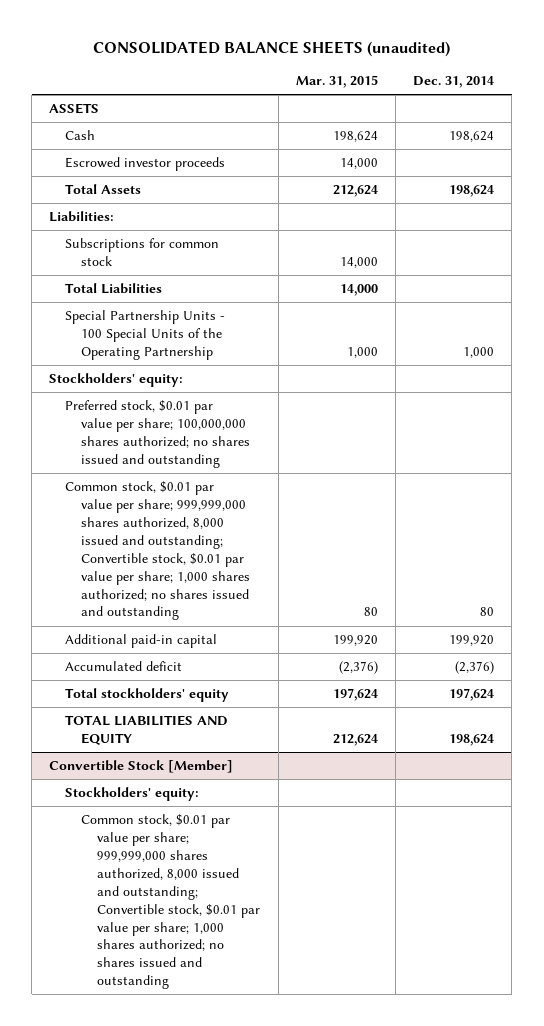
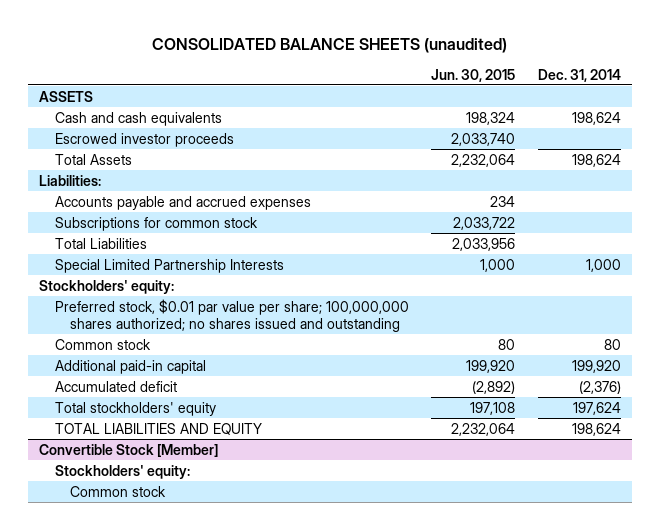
[295,75,378,89] Mar. 31, 2015 -> none
none -> [431,68,516,82] Jun. 30, 2015
[65,130,96,141] Cash -> [54,111,222,126] Cash and cash equivalents
none -> [54,195,311,210] Accounts payable and accrued expenses
[65,310,226,360] Special Partnership Units - 100 Special Units of the Operating Partnership -> [54,258,284,273] Special Limited Partnership Interests
[65,481,251,621] Common stock, $0.01 par value per share; 999,999,000 shares authorized, 8,000 issued and outstanding; Convertible stock, $0.01 par value per share; 1,000 shares authorized; no shares issued and outstanding -> [54,338,151,350] Common stock
[81,814,261,990] Common stock, $0.01 par value per share; 999,999,000 shares authorized, 8,000 issued and outstanding; Convertible stock, $0.01 par value per share; 1,000 shares authorized; no shares issued and outstanding -> [69,485,166,497] Common stock

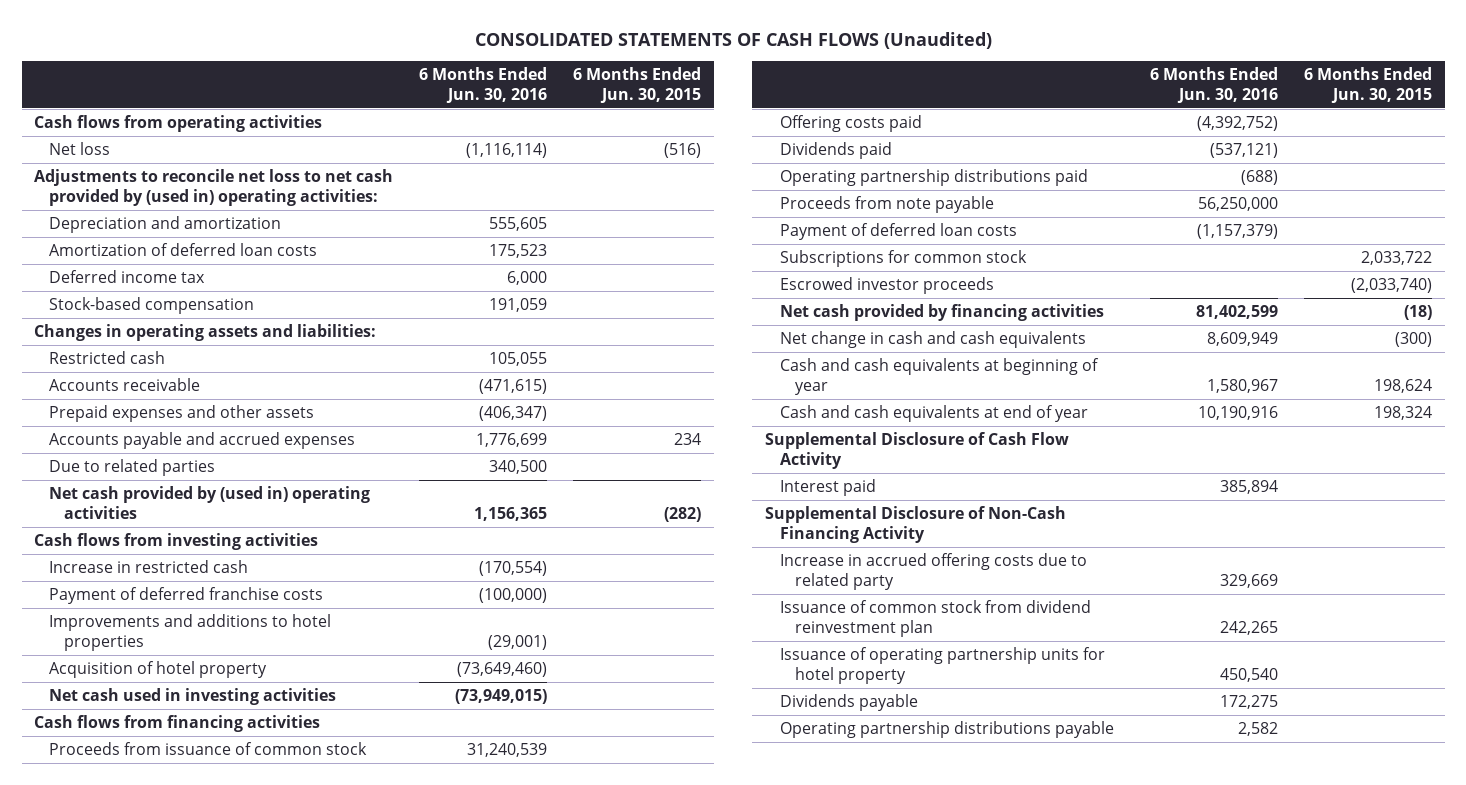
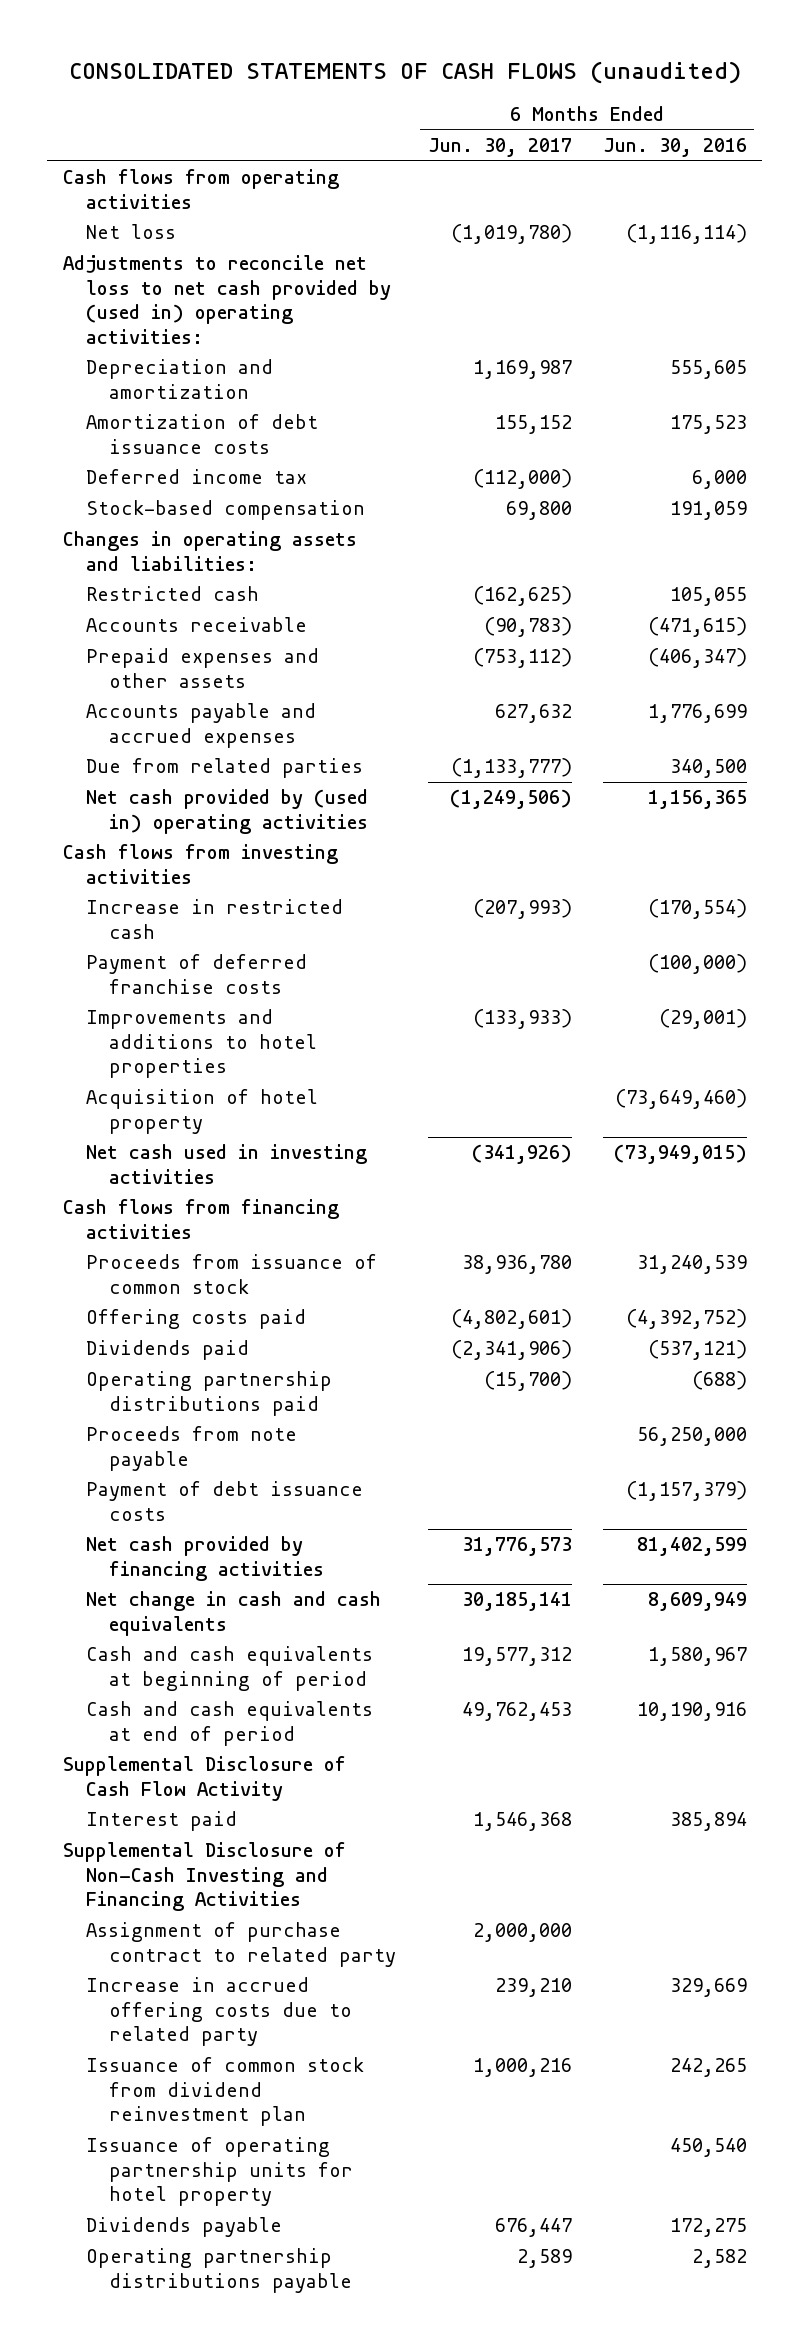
[475,31,993,49] CONSOLIDATED STATEMENTS OF CASH FLOWS (Unaudited) -> [68,60,741,84] CONSOLIDATED STATEMENTS OF CASH FLOWS (unaudited)
[572,66,701,104] 6 Months Ended Jun. 30, 2015 -> none
none -> [427,138,572,158] Jun. 30, 2017
[49,242,318,256] Amortization of deferred loan costs -> [86,414,319,454] Amortization of debt issuance costs
[49,458,216,476] Due to related parties -> [86,758,364,779] Due from related parties
[780,249,1028,267] Subscriptions for common stock -> none
[780,276,995,294] Escrowed investor proceeds -> none
[780,222,1018,240] Payment of deferred loan costs -> [86,1481,364,1521] Payment of debt issuance costs
[780,357,1100,395] Cash and cash equivalents at beginning of year -> [86,1646,374,1691] Cash and cash equivalents at beginning of period
[780,404,1089,422] Cash and cash equivalents at end of year -> [86,1701,374,1746] Cash and cash equivalents at end of period
[765,505,1067,543] Supplemental Disclosure of Non-Cash Financing Activity -> [62,1842,346,1912] Supplemental Disclosure of Non-Cash Investing and Financing Activities
none -> [86,1922,397,1967] Assignment of purchase contract to related party

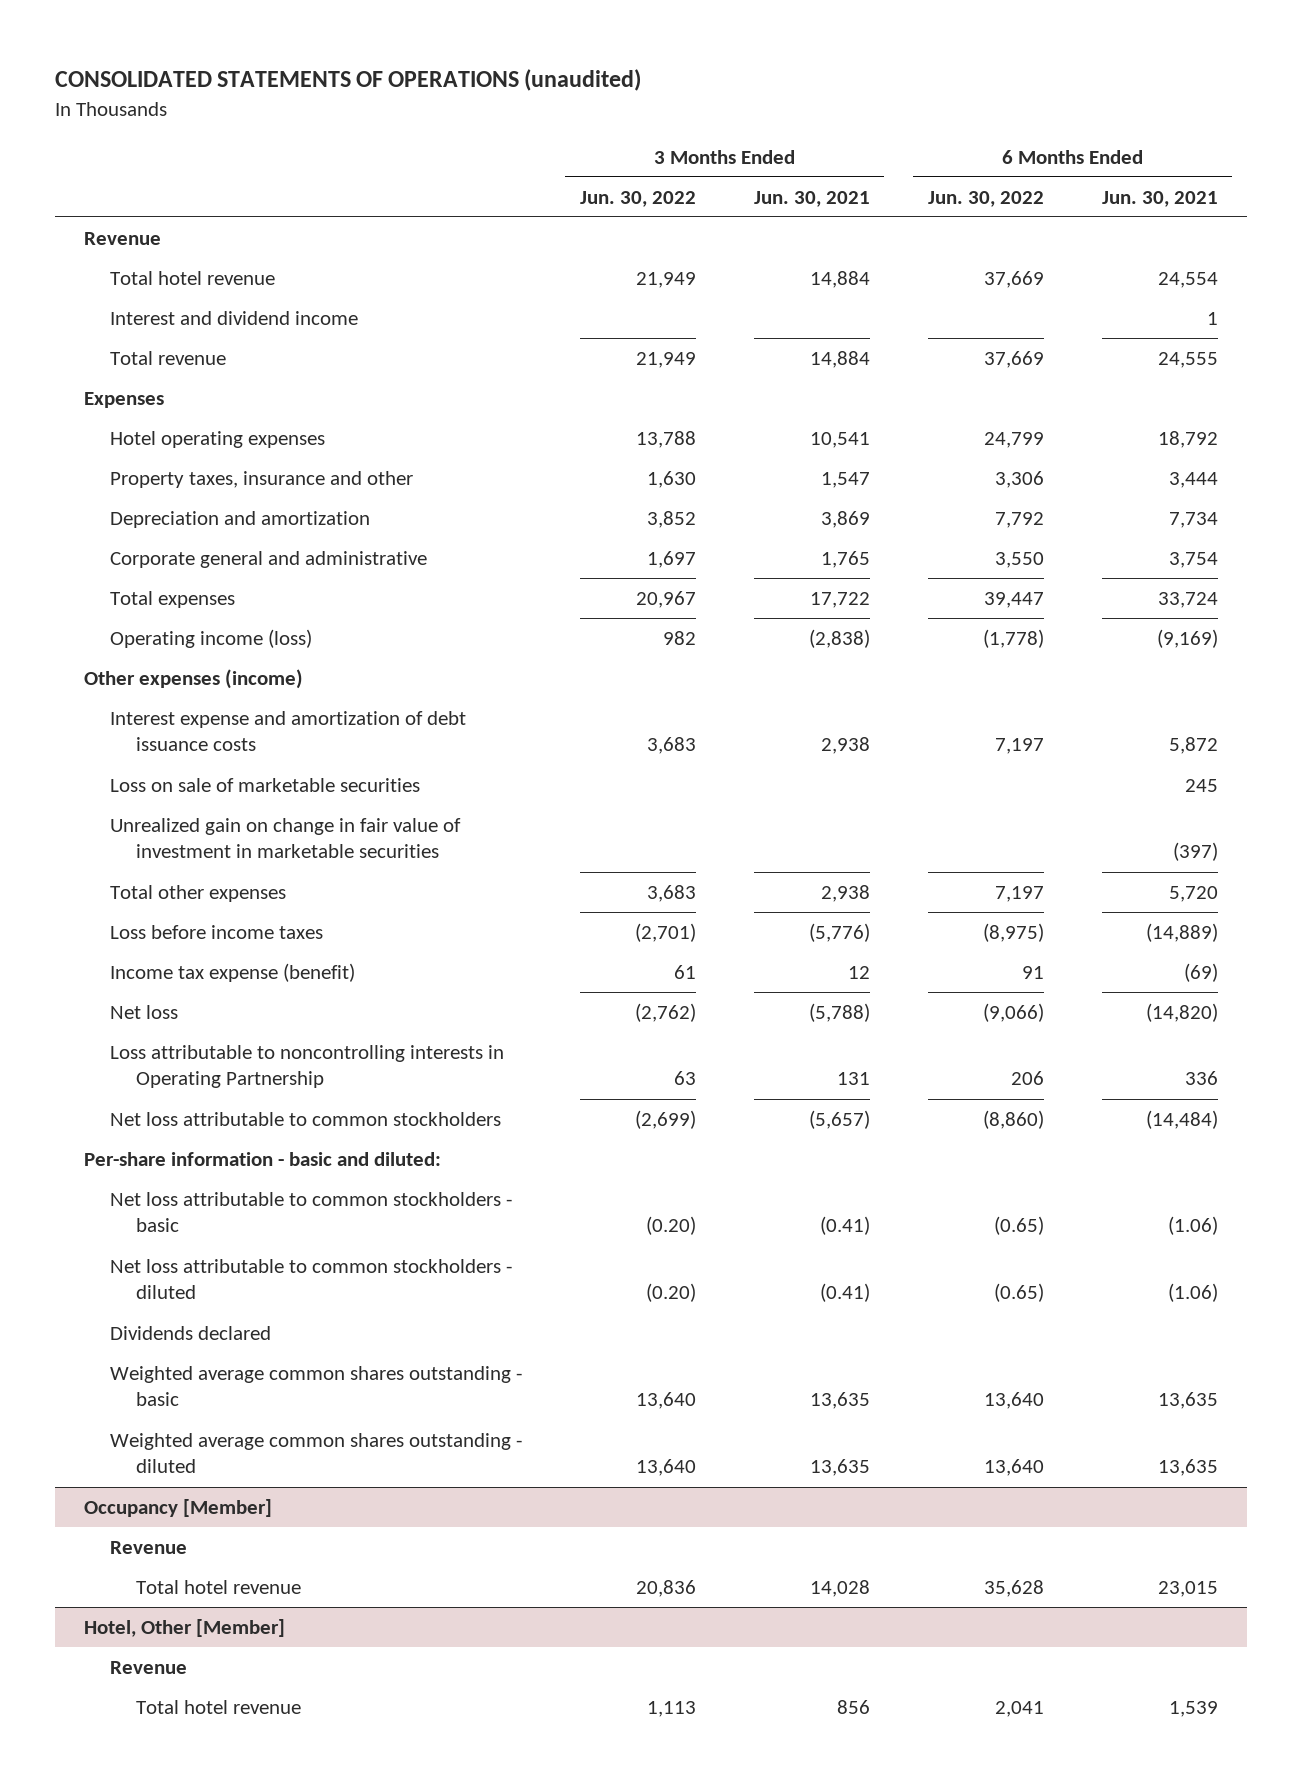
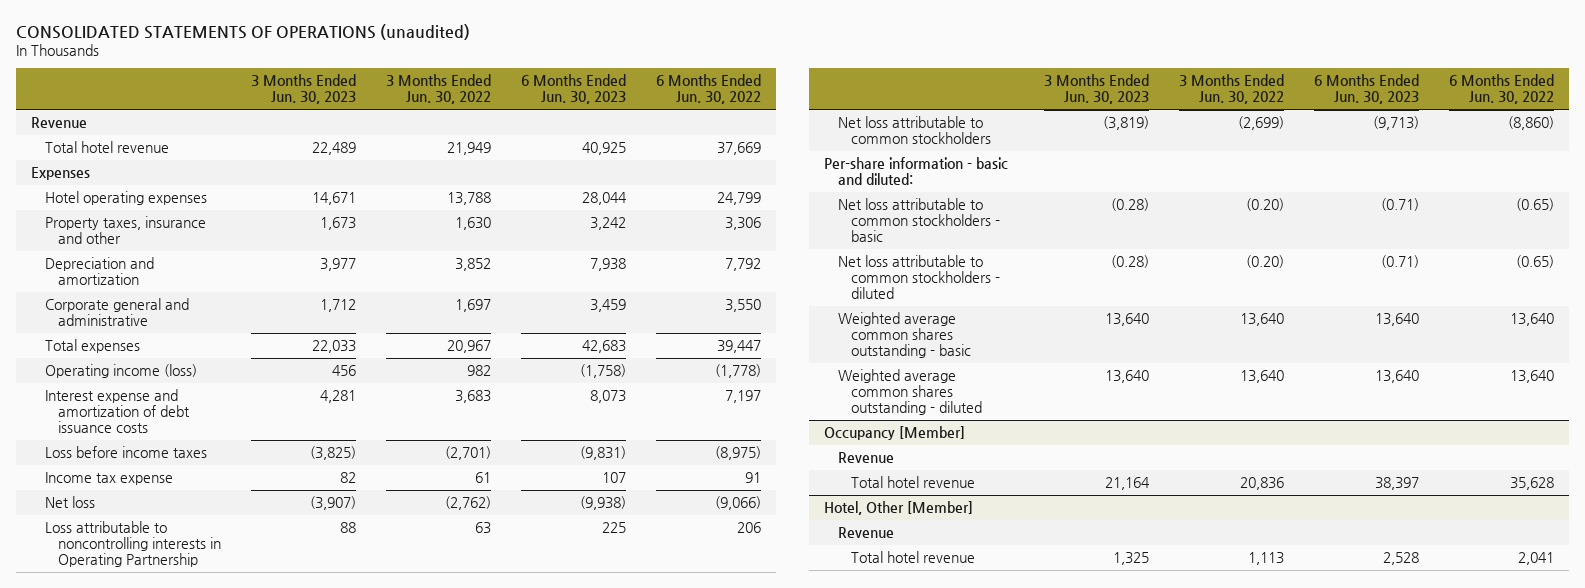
[753,190,870,207] Jun. 30, 2021 -> none
[1101,190,1218,207] Jun. 30, 2021 -> none
none -> [251,74,357,105] 3 Months Ended Jun. 30, 2023
none -> [520,74,626,105] 6 Months Ended Jun. 30, 2023
[109,310,358,325] Interest and dividend income -> none
[109,350,226,365] Total revenue -> none
[83,668,303,689] Other expenses (income) -> none
[109,777,420,792] Loss on sale of marketable securities -> none
[109,817,461,859] Unrealized gain on change in fair value of investment in marketable securities -> none
[109,884,286,902] Total other expenses -> none
[109,962,355,982] Income tax expense (benefit) -> [44,472,173,486] Income tax expense
[109,1325,271,1340] Dividends declared -> none

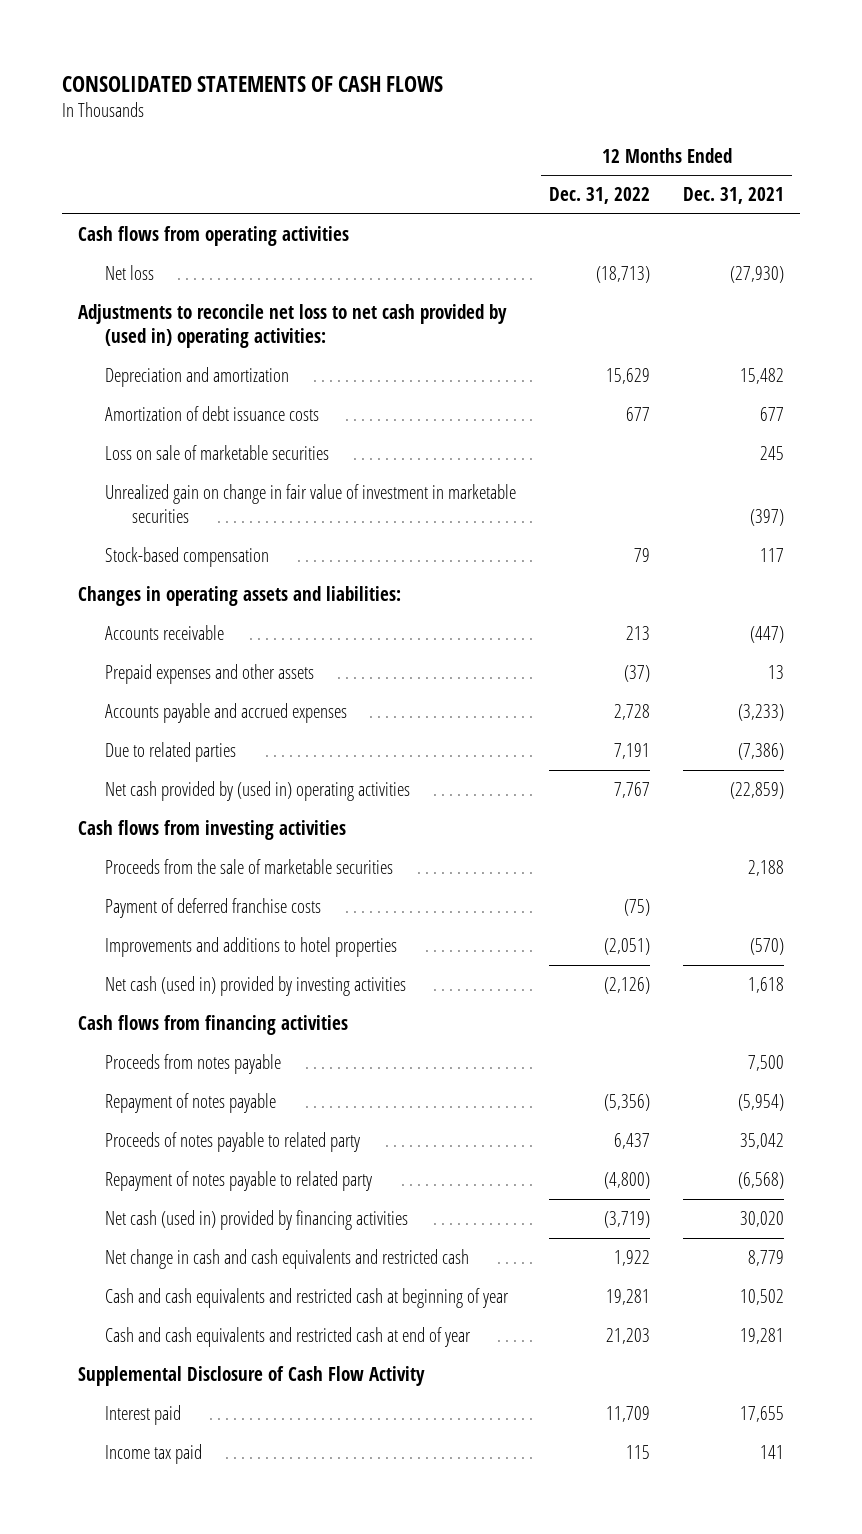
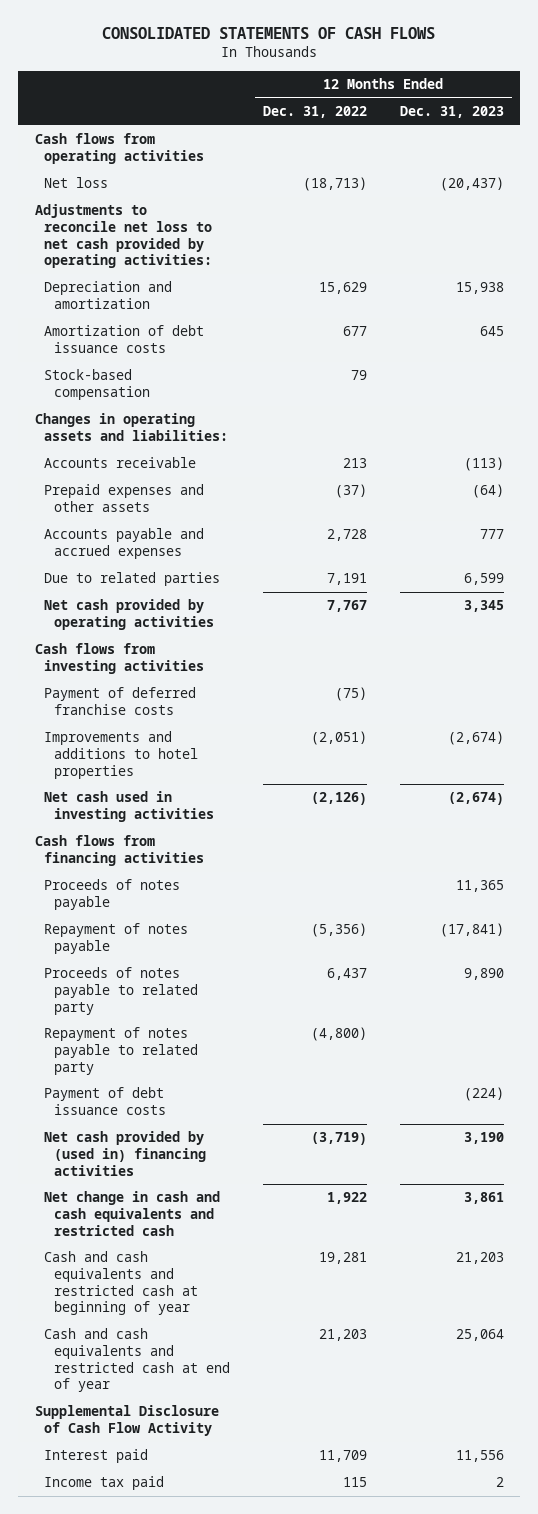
[682,187,784,205] Dec. 31, 2021 -> none
none -> [399,106,504,119] Dec. 31, 2023
[78,304,508,349] Adjustments to reconcile net loss to net cash provided by (used in) operating activities: -> [34,204,213,269] Adjustments to reconcile net loss to net cash provided by operating activities:
[105,445,330,461] Loss on sale of marketable securities -> none
[105,484,517,524] Unrealized gain on change in fair value of investment in marketable securities -> none
[105,781,411,802] Net cash provided by (used in) operating activities -> [44,599,215,630] Net cash provided by operating activities
[105,859,394,875] Proceeds from the sale of marketable securities -> none
[105,976,407,997] Net cash (used in) provided by investing activities -> [44,791,215,822] Net cash used in investing activities
[105,1054,282,1075] Proceeds from notes payable -> [44,879,181,910] Proceeds of notes payable
none -> [44,1087,167,1115] Payment of debt issuance costs
[105,1210,409,1231] Net cash (used in) provided by financing activities -> [44,1131,207,1176] Net cash provided by (used in) financing activities

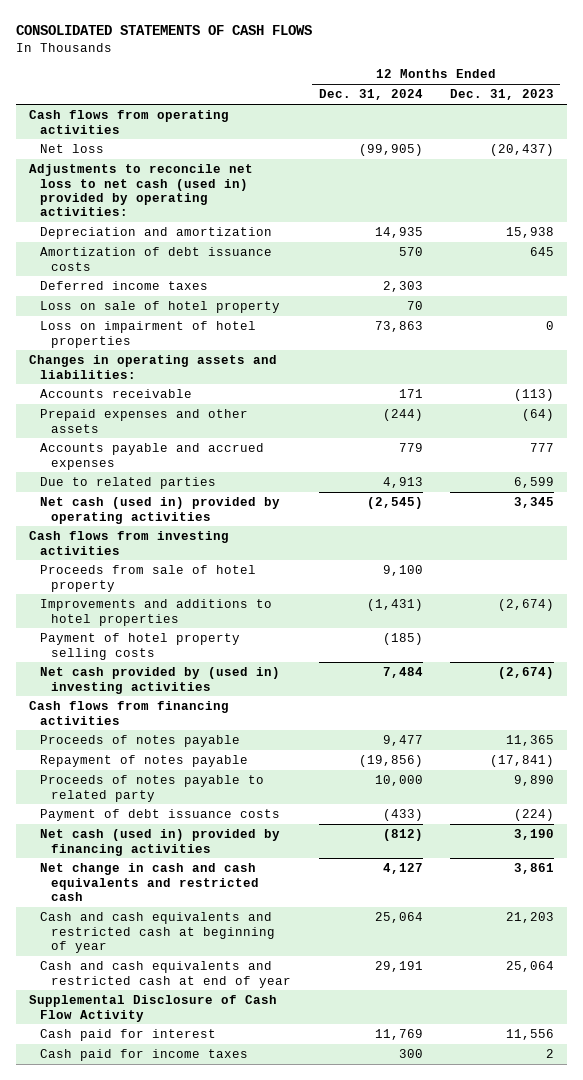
[262,106,367,119] Dec. 31, 2022 -> none
none -> [318,89,423,101] Dec. 31, 2024
[34,204,213,269] Adjustments to reconcile net loss to net cash provided by operating activities: -> [29,164,254,217] Adjustments to reconcile net loss to net cash (used in) provided by operating activities:
[44,369,151,400] Stock-based compensation -> none
none -> [40,281,209,291] Deferred income taxes
none -> [40,301,281,314] Loss on sale of hotel property
none -> [40,321,257,348] Loss on impairment of hotel properties
[44,599,215,630] Net cash provided by operating activities -> [40,497,281,524] Net cash (used in) provided by operating activities
[44,687,197,715] Payment of deferred franchise costs -> none
none -> [40,565,257,592] Proceeds from sale of hotel property
none -> [40,633,241,660] Payment of hotel property selling costs
[44,791,215,822] Net cash used in investing activities -> [40,667,281,694] Net cash provided by (used in) investing activities
[44,1027,199,1075] Repayment of notes payable to related party -> none
[44,1131,207,1176] Net cash provided by (used in) financing activities -> [40,829,281,856] Net cash (used in) provided by financing activities
[44,1449,149,1464] Interest paid -> [40,1029,217,1042] Cash paid for interest
[44,1476,165,1491] Income tax paid -> [40,1049,249,1062] Cash paid for income taxes

